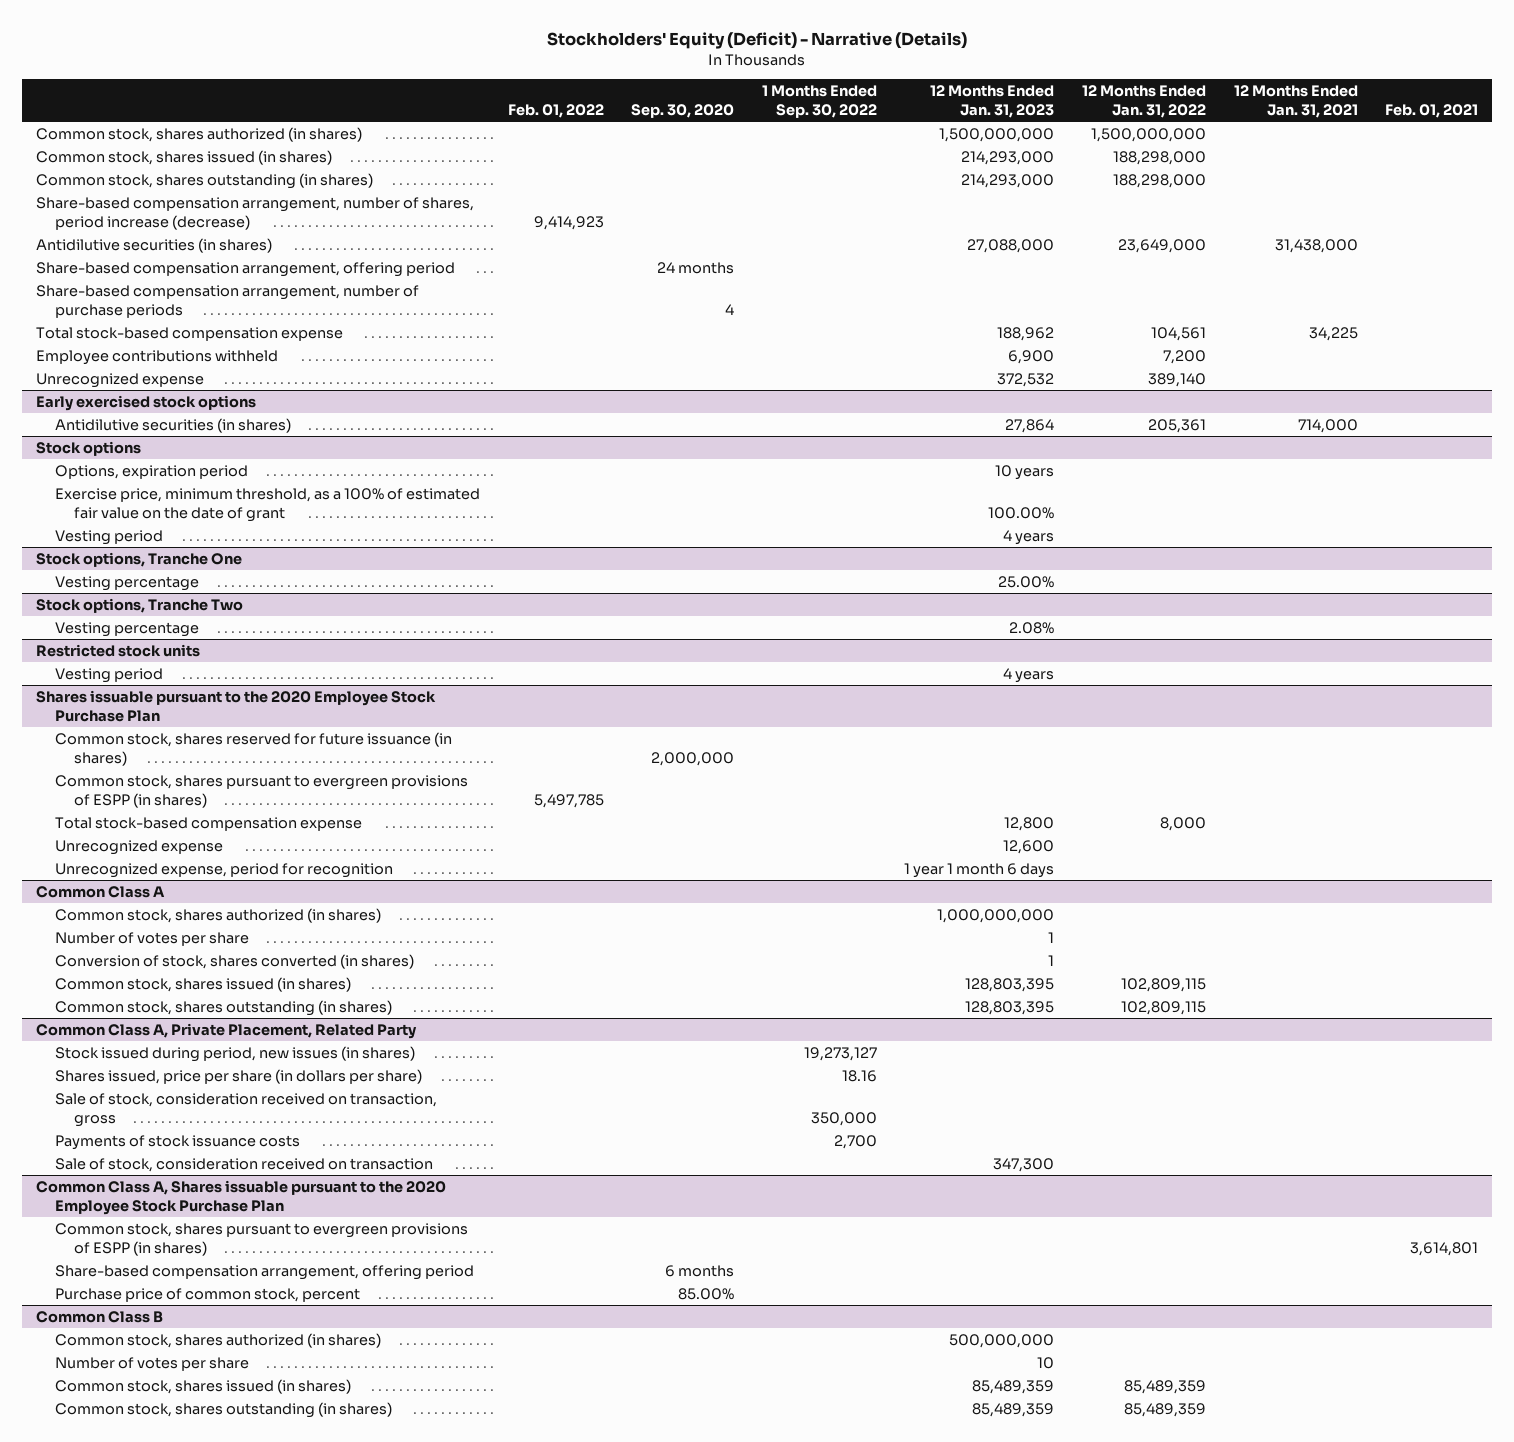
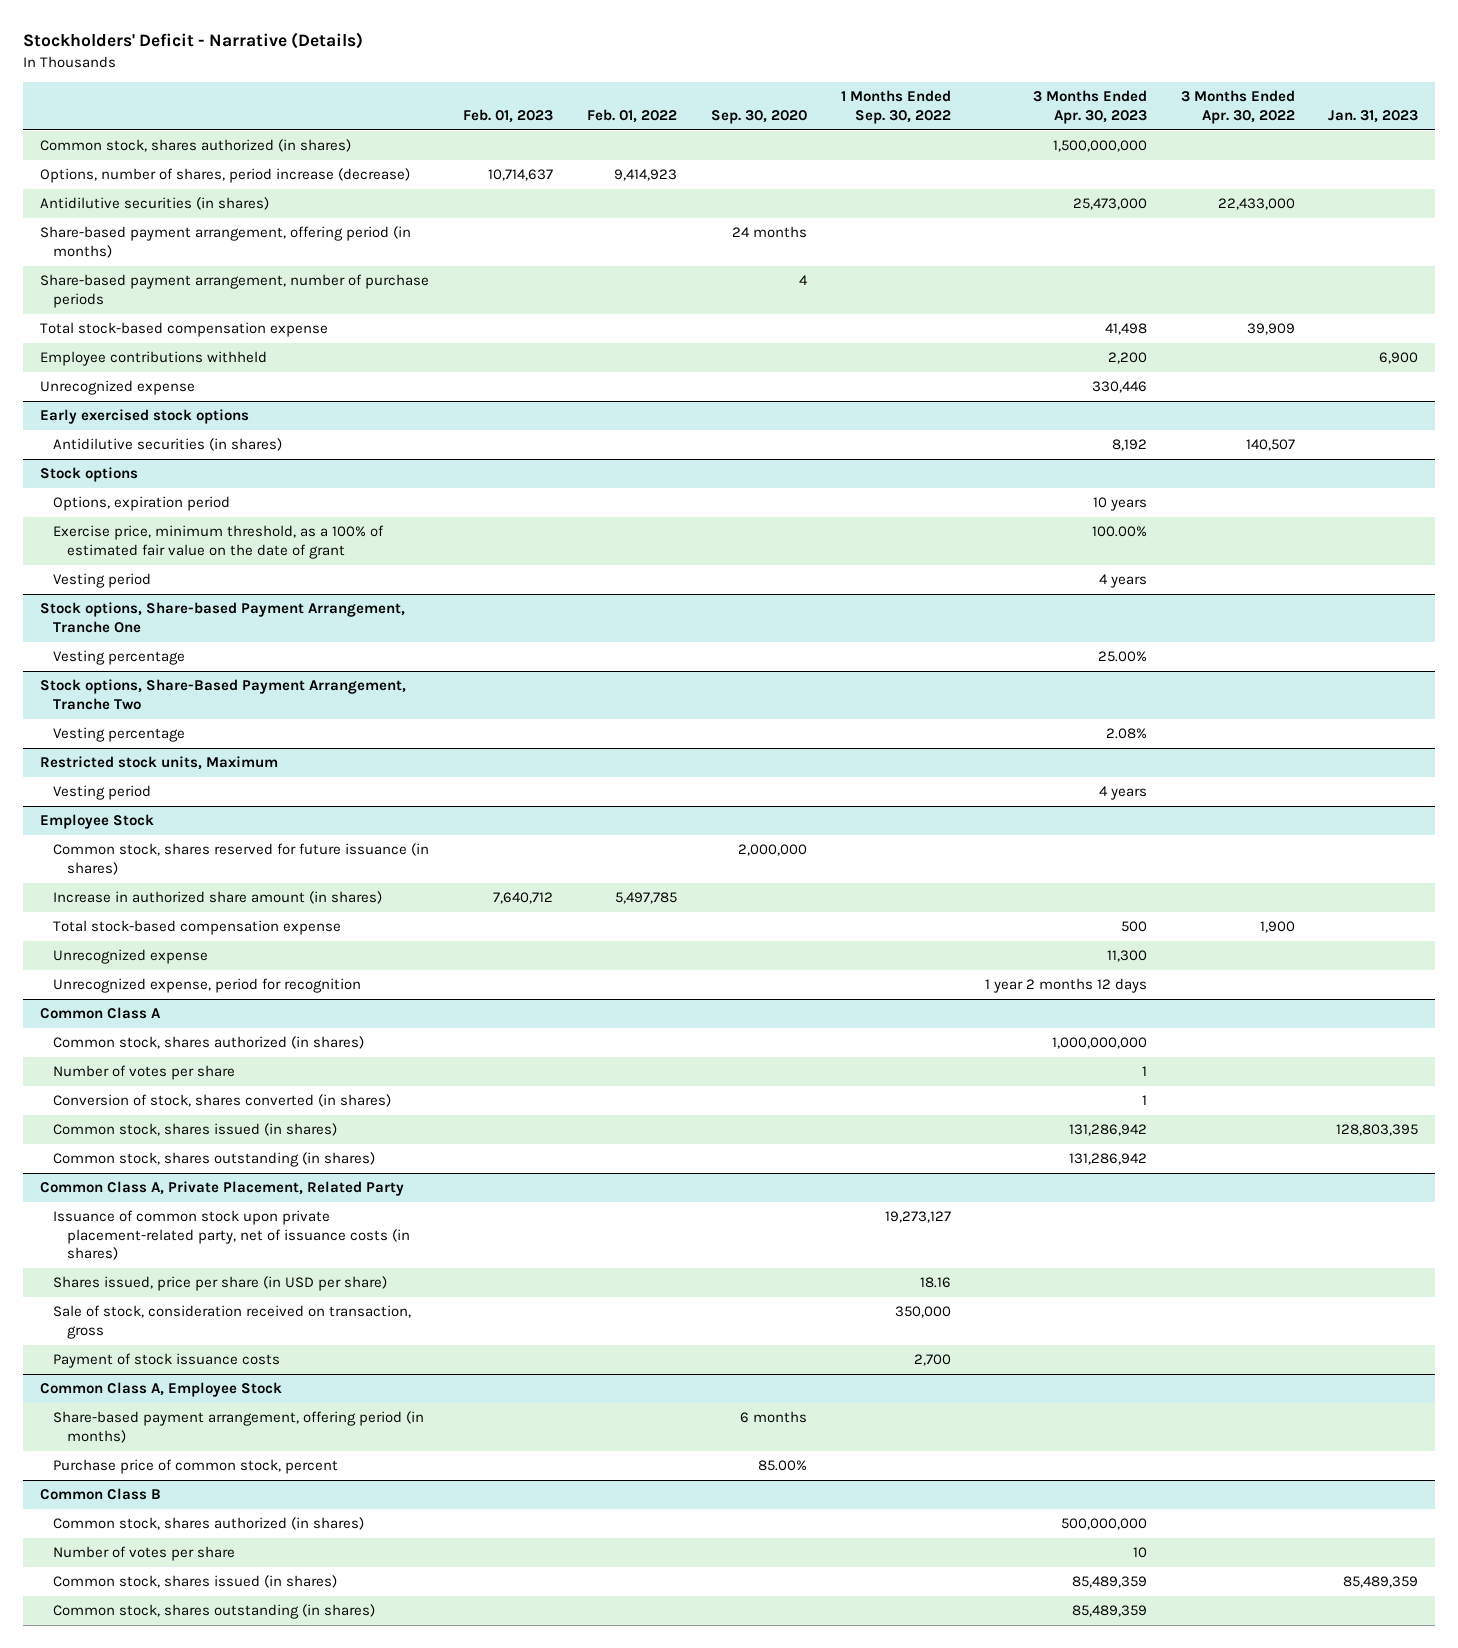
[547,31,968,49] Stockholders' Equity (Deficit) - Narrative (Details) -> [22,32,363,50] Stockholders' Deficit - Narrative (Details)
[930,85,1055,118] 12 Months Ended Jan. 31, 2023 -> none
[1081,85,1206,118] 12 Months Ended Jan. 31, 2022 -> none
[1233,85,1358,118] 12 Months Ended Jan. 31, 2021 -> none
[1385,103,1479,118] Feb. 01, 2021 -> none
none -> [463,108,554,123] Feb. 01, 2023
none -> [1032,90,1147,124] 3 Months Ended Apr. 30, 2023
none -> [1180,90,1295,124] 3 Months Ended Apr. 30, 2022
none -> [1328,109,1419,123] Jan. 31, 2023
[36,149,333,165] Common stock, shares issued (in shares) -> none
[36,172,374,189] Common stock, shares outstanding (in shares) -> none
[36,196,475,230] Share-based compensation arrangement, number of shares, period increase (decrease) -> [39,168,410,184] Options, number of shares, period increase (decrease)
[36,261,456,277] Share-based compensation arrangement, offering period -> [39,226,411,258] Share-based payment arrangement, offering period (in months)
[36,284,420,318] Share-based compensation arrangement, number of purchase periods -> [39,274,429,308] Share-based payment arrangement, number of purchase periods
[36,551,243,567] Stock options, Tranche One -> [39,602,405,633] Stock options, Share-based Payment Arrangement, Tranche One
[36,597,244,613] Stock options, Tranche Two -> [39,679,406,710] Stock options, Share-Based Payment Arrangement, Tranche Two
[36,643,201,657] Restricted stock units -> [39,756,278,771] Restricted stock units, Maximum
[36,689,437,722] Shares issuable pursuant to the 2020 Employee Stock Purchase Plan -> [39,814,154,830] Employee Stock
[55,774,469,808] Common stock, shares pursuant to evergreen provisions of ESPP (in shares) -> [53,891,383,905] Increase in authorized share amount (in shares)
[55,1045,416,1062] Stock issued during period, new issues (in shares) -> [53,1210,411,1261] Issuance of common stock upon private placement-related party, net of issuance costs (in shares)
[55,1068,423,1084] Shares issued, price per share (in dollars per share) -> [53,1276,388,1292] Shares issued, price per share (in USD per share)
[55,1157,434,1172] Sale of stock, consideration received on transaction -> none
[55,1222,469,1256] Common stock, shares pursuant to evergreen provisions of ESPP (in shares) -> none
[55,1134,301,1150] Payments of stock issuance costs -> [53,1353,281,1369] Payment of stock issuance costs
[36,1179,447,1215] Common Class A, Shares issuable pursuant to the 2020 Employee Stock Purchase Plan -> [39,1382,282,1398] Common Class A, Employee Stock
[55,1264,475,1280] Share-based compensation arrangement, offering period -> [53,1411,425,1443] Share-based payment arrangement, offering period (in months)

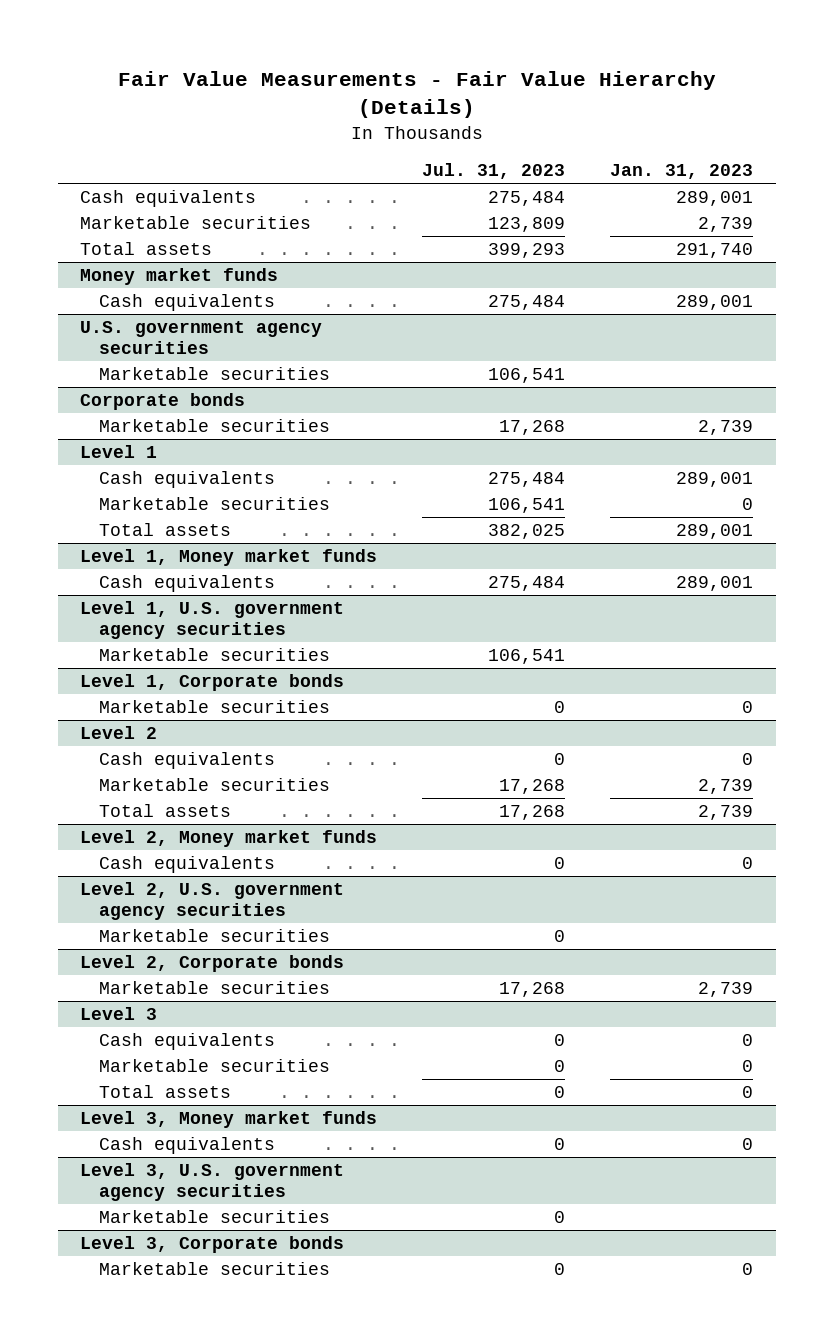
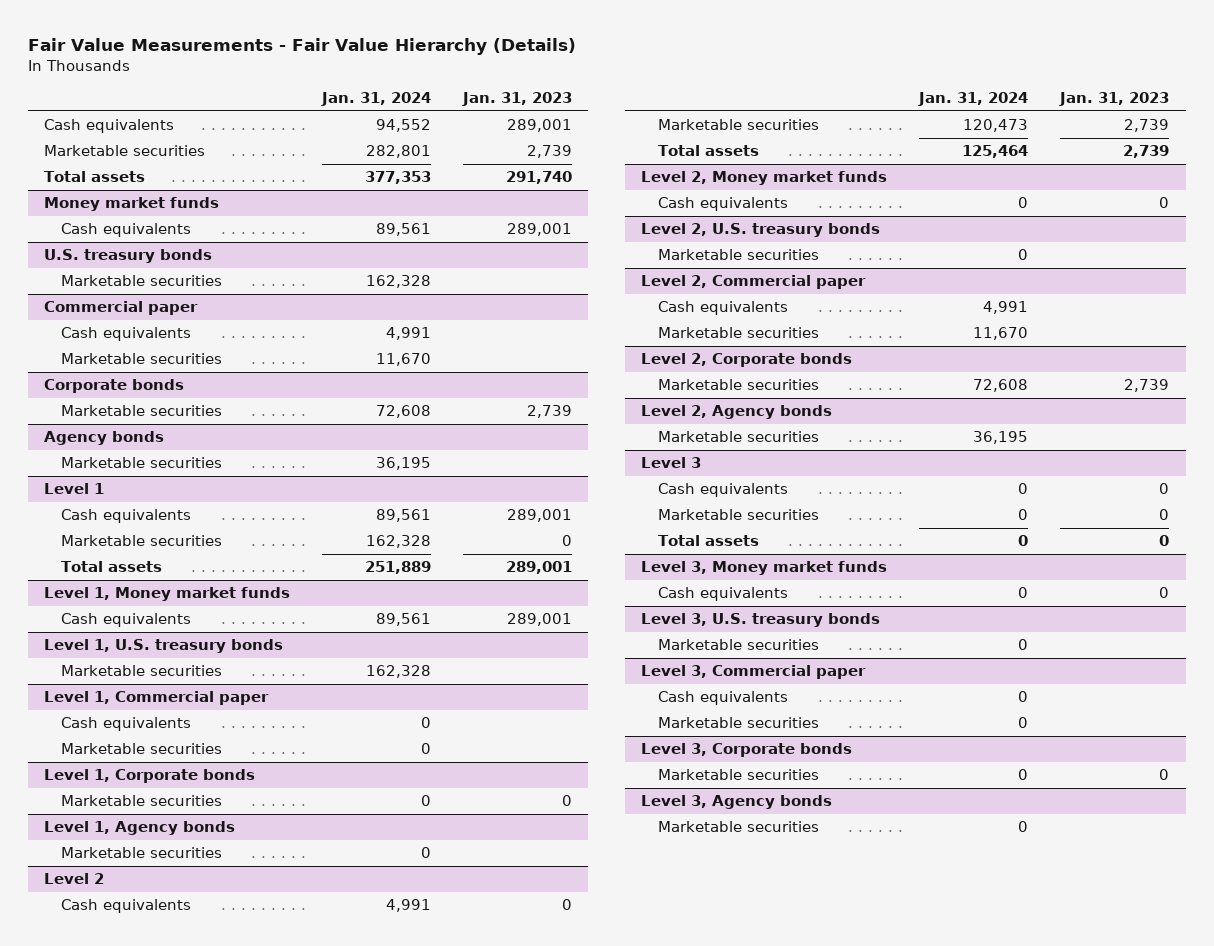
[422,163,566,180] Jul. 31, 2023 -> none
none -> [321,92,432,107] Jan. 31, 2024
[80,321,323,355] U.S. government agency securities -> [44,249,213,264] U.S. treasury bonds
none -> [44,301,199,316] Commercial paper
none -> [61,327,192,342] Cash equivalents
none -> [61,353,223,365] Marketable securities
none -> [44,431,165,446] Agency bonds
none -> [61,457,223,469] Marketable securities
[80,601,345,640] Level 1, U.S. government agency securities -> none
[99,648,331,662] Marketable securities -> none
none -> [44,639,284,654] Level 1, U.S. treasury bonds
none -> [61,665,223,677] Marketable securities
none -> [44,691,270,706] Level 1, Commercial paper
none -> [61,717,192,732] Cash equivalents
none -> [61,743,223,755] Marketable securities
none -> [44,821,236,836] Level 1, Agency bonds
none -> [61,847,223,859] Marketable securities
[80,882,345,921] Level 2, U.S. government agency securities -> none
[99,929,331,943] Marketable securities -> none
none -> [641,223,881,238] Level 2, U.S. treasury bonds
none -> [658,249,820,261] Marketable securities
none -> [641,275,867,290] Level 2, Commercial paper
none -> [658,301,789,316] Cash equivalents
none -> [658,327,820,339] Marketable securities
none -> [641,405,833,420] Level 2, Agency bonds
none -> [658,431,820,443] Marketable securities
[80,1163,345,1202] Level 3, U.S. government agency securities -> none
[99,1210,331,1224] Marketable securities -> none
none -> [641,613,881,628] Level 3, U.S. treasury bonds
none -> [658,639,820,651] Marketable securities
none -> [641,665,867,680] Level 3, Commercial paper
none -> [658,691,789,706] Cash equivalents
none -> [658,717,820,729] Marketable securities
none -> [641,795,833,810] Level 3, Agency bonds
none -> [658,821,820,833] Marketable securities

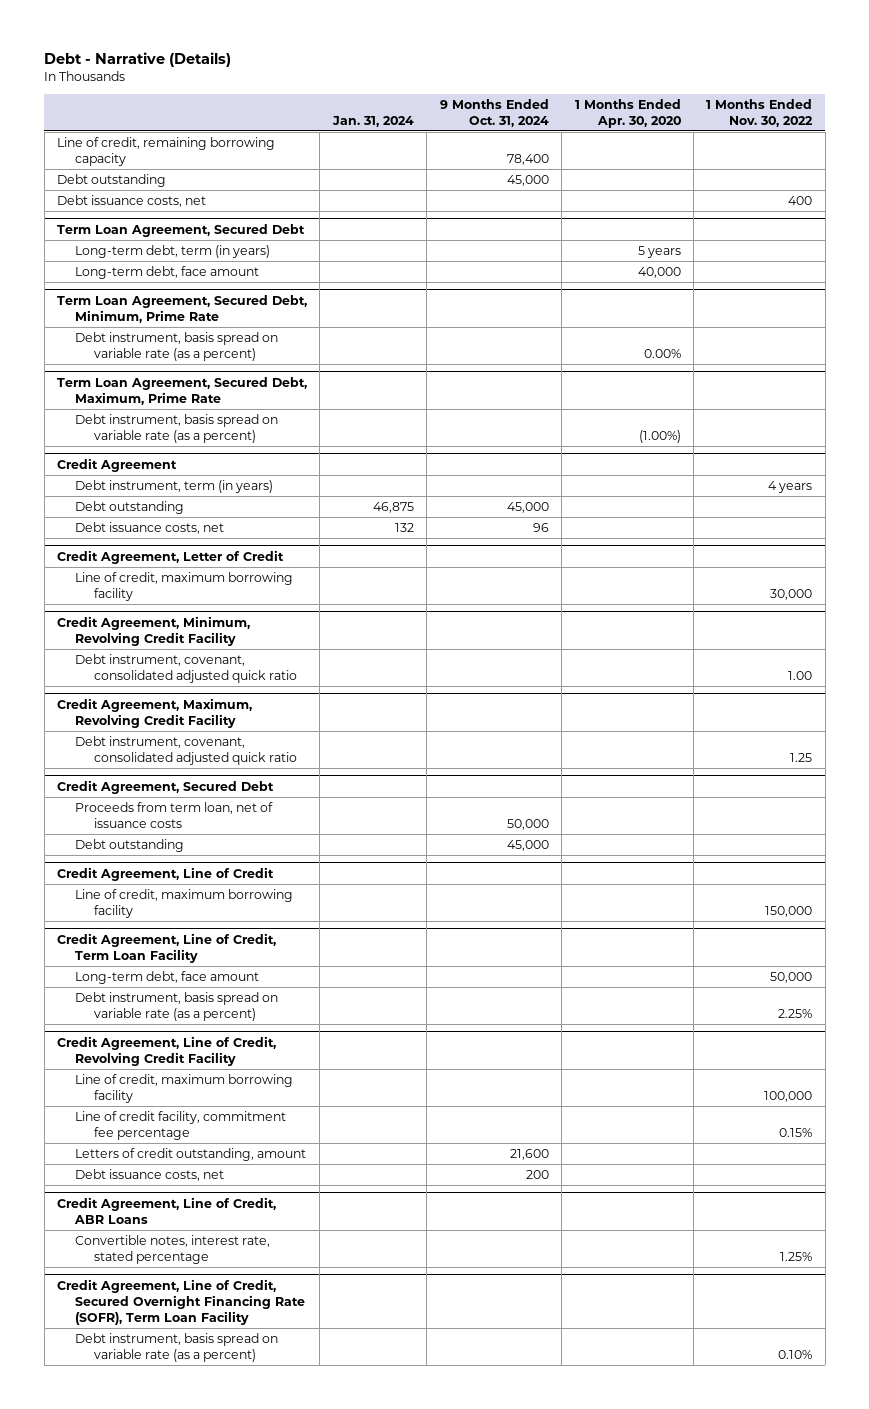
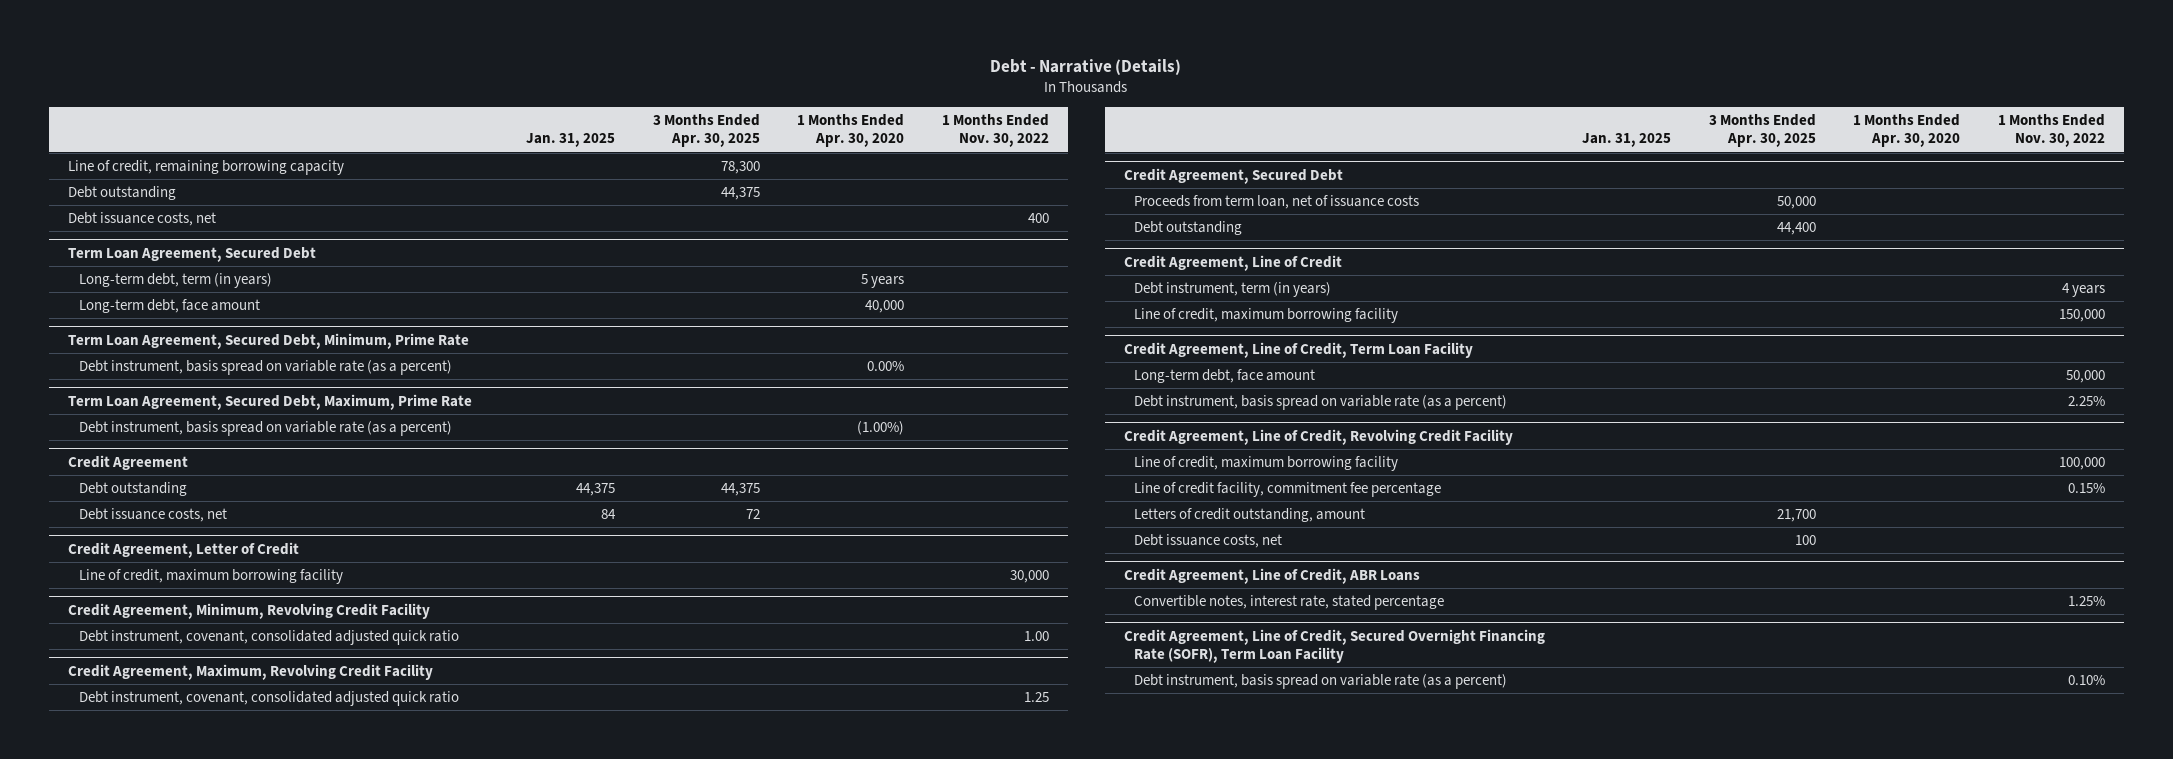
[331,115,414,127] Jan. 31, 2024 -> none
[439,98,549,127] 9 Months Ended Oct. 31, 2024 -> none
none -> [526,133,616,148] Jan. 31, 2025
none -> [652,114,760,148] 3 Months Ended Apr. 30, 2025
[75,479,274,493] Debt instrument, term (in years) -> none
none -> [1134,282,1332,298] Debt instrument, term (in years)

